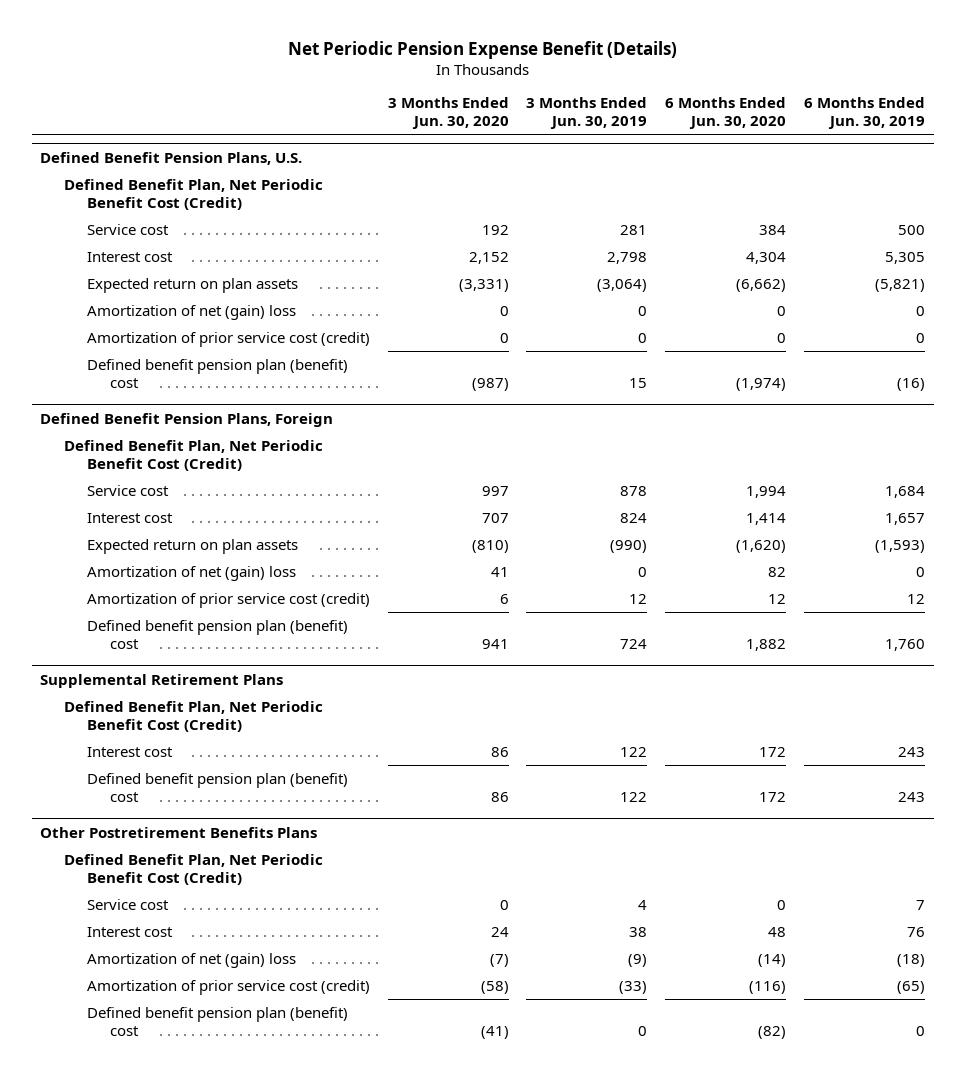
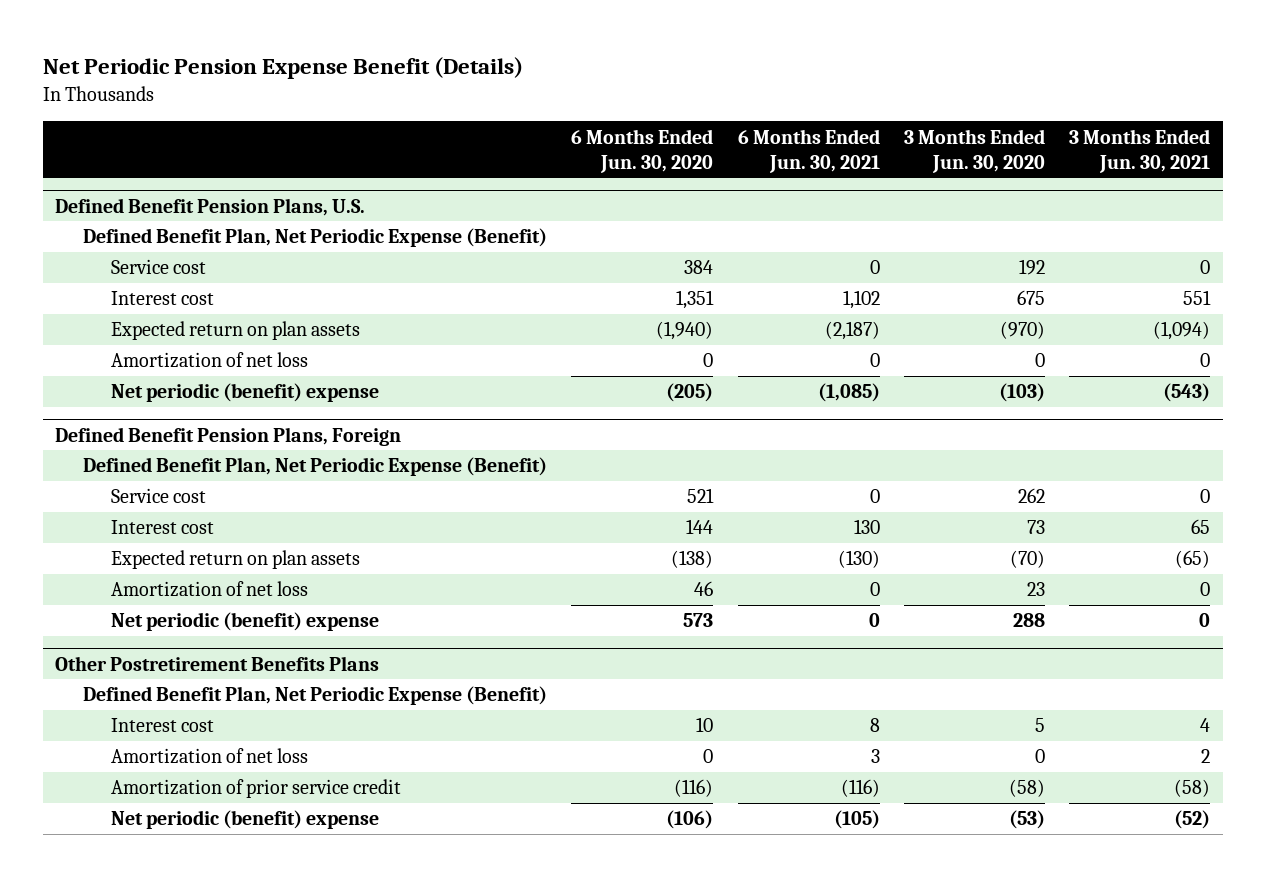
[526,97,648,129] 3 Months Ended Jun. 30, 2019 -> none
[804,97,926,129] 6 Months Ended Jun. 30, 2019 -> none
none -> [737,128,880,173] 6 Months Ended Jun. 30, 2021
none -> [1069,128,1211,173] 3 Months Ended Jun. 30, 2021
[63,178,323,210] Defined Benefit Plan, Net Periodic Benefit Cost (Credit) -> [83,228,548,248] Defined Benefit Plan, Net Periodic Expense (Benefit)
[86,331,370,347] Amortization of prior service cost (credit) -> none
[86,358,348,388] Defined benefit pension plan (benefit) cost -> none
[468,251,509,264] 2,152 -> [1017,290,1046,306] 675
[746,251,787,264] 4,304 -> [676,290,715,310] 1,351
[458,278,509,292] (3,331) -> [1000,321,1046,340] (970)
[736,278,787,292] (6,662) -> [656,321,714,341] (1,940)
[86,304,296,320] Amortization of net (gain) loss -> [111,352,309,369] Amortization of net loss
none -> [111,383,380,403] Net periodic (benefit) expense
[86,592,370,608] Amortization of prior service cost (credit) -> none
[86,619,348,649] Defined benefit pension plan (benefit) cost -> none
[40,673,284,688] Supplemental Retirement Plans -> none
[63,700,323,732] Defined Benefit Plan, Net Periodic Benefit Cost (Credit) -> none
[86,746,173,757] Interest cost -> none
[86,772,348,802] Defined benefit pension plan (benefit) cost -> none
[63,439,323,471] Defined Benefit Plan, Net Periodic Benefit Cost (Credit) -> [83,457,548,477] Defined Benefit Plan, Net Periodic Expense (Benefit)
[481,485,509,496] 997 -> [1018,488,1046,504] 262
[746,485,787,498] 1,994 -> [687,488,715,504] 521
[481,512,509,523] 707 -> [1027,520,1046,535] 73
[746,512,787,525] 1,414 -> [686,519,714,535] 144
[471,539,509,553] (810) -> [1010,550,1046,569] (70)
[736,539,787,553] (1,620) -> [671,550,714,569] (138)
[86,565,296,581] Amortization of net (gain) loss -> [111,581,309,598] Amortization of net loss
[490,566,509,577] 41 -> [1027,582,1046,597] 23
[768,566,787,577] 82 -> [694,581,714,597] 46
none -> [111,612,380,632] Net periodic (benefit) expense
[86,898,169,910] Service cost -> none
[86,1006,348,1036] Defined benefit pension plan (benefit) cost -> none
[63,853,323,885] Defined Benefit Plan, Net Periodic Benefit Cost (Credit) -> [83,686,548,706] Defined Benefit Plan, Net Periodic Expense (Benefit)
[490,926,509,937] 24 -> [1035,718,1046,733] 5
[768,926,787,937] 48 -> [696,717,714,733] 10
[86,952,296,968] Amortization of net (gain) loss -> [111,748,309,765] Amortization of net loss
[489,953,509,967] (7) -> [1035,749,1046,764] 0
[758,953,787,967] (14) -> [703,749,714,764] 0
[86,979,370,995] Amortization of prior service cost (credit) -> [111,779,402,799] Amortization of prior service credit
none -> [111,810,380,830] Net periodic (benefit) expense

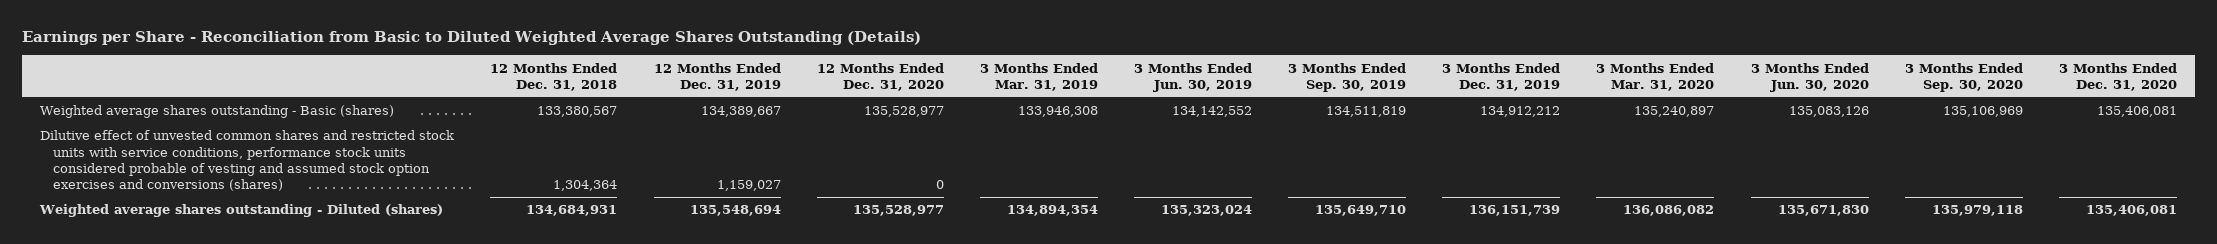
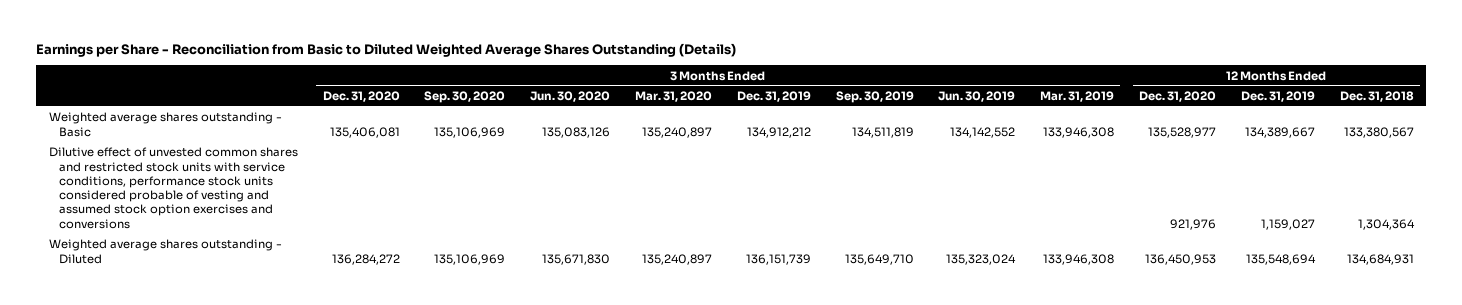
[40,105,395,119] Weighted average shares outstanding - Basic (shares) -> [48,112,282,137] Weighted average shares outstanding - Basic
[40,130,455,191] Dilutive effect of unvested common shares and restricted stock units with service conditions, performance stock units considered probable of vesting and assumed stock option exercises and conversions (shares) -> [48,147,298,229] Dilutive effect of unvested common shares and restricted stock units with service conditions, performance stock units considered probable of vesting and assumed stock option exercises and conversions
[935,179,944,189] 0 -> [1170,218,1217,230] 921,976
[39,204,444,218] Weighted average shares outstanding - Diluted (shares) -> [48,239,282,264] Weighted average shares outstanding - Diluted
[852,205,944,217] 135,528,977 -> [1145,253,1217,265] 136,450,953
[1006,205,1098,217] 134,894,354 -> [1043,253,1115,265] 133,946,308
[1623,205,1715,217] 136,086,082 -> [641,253,712,265] 135,240,897
[1931,205,2023,217] 135,979,118 -> [434,253,506,265] 135,106,969
[2085,205,2177,217] 135,406,081 -> [331,253,400,265] 136,284,272

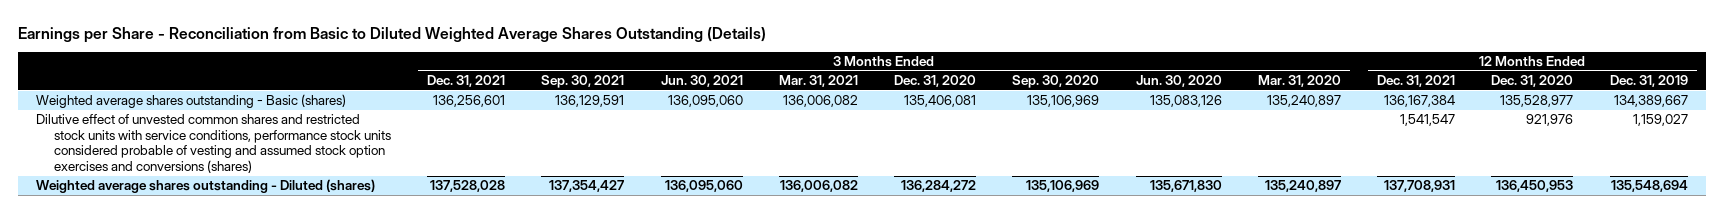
[736,90,811,102] Dec. 31, 2019 -> none
[835,90,914,103] Sep. 30, 2019 -> none
[938,90,1016,102] Jun. 30, 2019 -> none
[1040,90,1115,102] Mar. 31, 2019 -> none
[1339,90,1414,102] Dec. 31, 2018 -> none
none -> [427,75,506,88] Dec. 31, 2021
none -> [541,75,625,89] Sep. 30, 2021
none -> [660,75,743,88] Jun. 30, 2021
none -> [778,75,858,88] Mar. 31, 2021
none -> [1377,75,1456,88] Dec. 31, 2021
[48,112,282,137] Weighted average shares outstanding - Basic -> [36,94,347,109] Weighted average shares outstanding - Basic (shares)
[48,147,298,229] Dilutive effect of unvested common shares and restricted stock units with service conditions, performance stock units considered probable of vesting and assumed stock option exercises and conversions -> [36,114,391,174] Dilutive effect of unvested common shares and restricted stock units with service conditions, performance stock units considered probable of vesting and assumed stock option exercises and conversions (shares)
[48,239,282,264] Weighted average shares outstanding - Diluted -> [36,179,376,194] Weighted average shares outstanding - Diluted (shares)

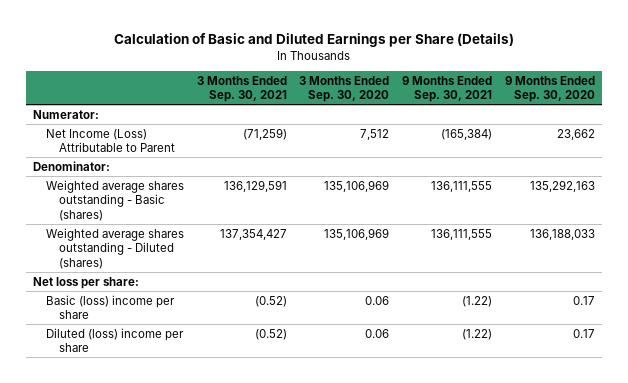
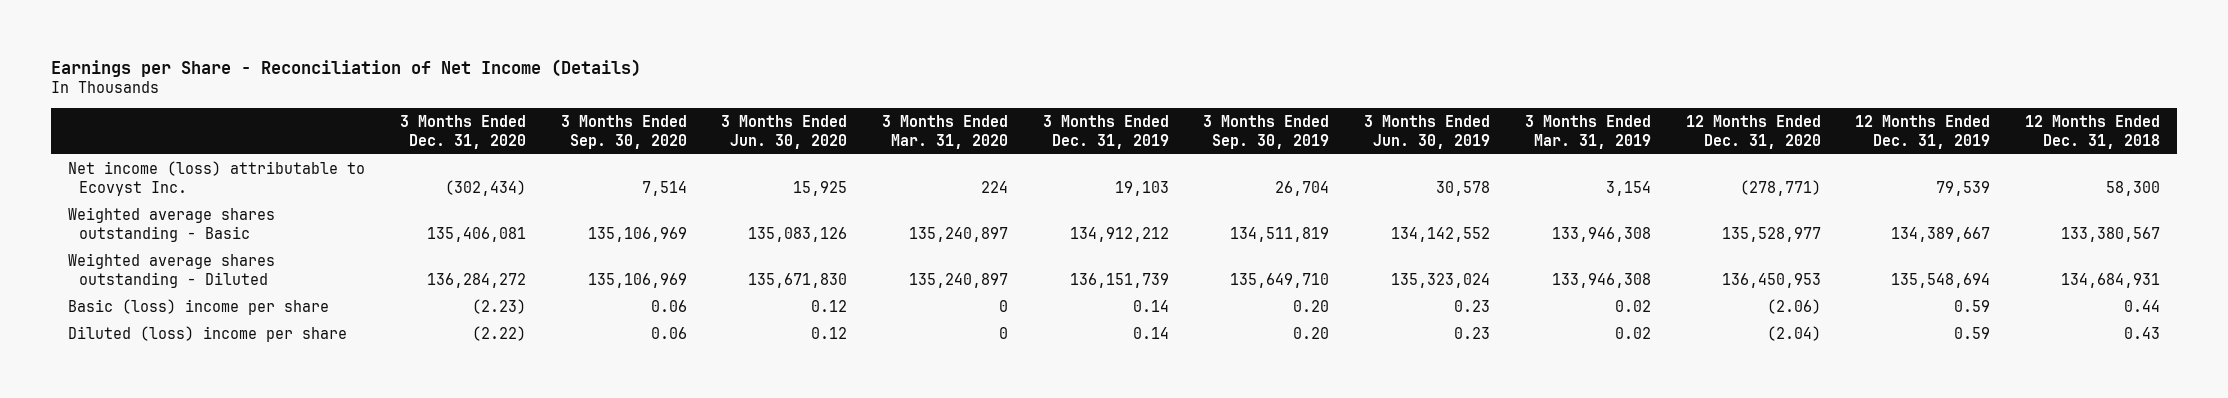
[113,33,514,48] Calculation of Basic and Diluted Earnings per Share (Details) -> [50,58,641,77] Earnings per Share - Reconciliation of Net Income (Details)
[196,75,287,103] 3 Months Ended Sep. 30, 2021 -> none
[402,75,493,103] 9 Months Ended Sep. 30, 2021 -> none
[505,75,596,103] 9 Months Ended Sep. 30, 2020 -> none
none -> [399,114,526,149] 3 Months Ended Dec. 31, 2020
none -> [721,114,848,149] 3 Months Ended Jun. 30, 2020
none -> [881,114,1008,149] 3 Months Ended Mar. 31, 2020
none -> [1042,114,1169,149] 3 Months Ended Dec. 31, 2019
none -> [1203,114,1330,149] 3 Months Ended Sep. 30, 2019
none -> [1364,114,1491,149] 3 Months Ended Jun. 30, 2019
none -> [1524,114,1651,149] 3 Months Ended Mar. 31, 2019
none -> [1685,114,1821,149] 12 Months Ended Dec. 31, 2020
none -> [1855,114,1991,149] 12 Months Ended Dec. 31, 2019
none -> [2025,114,2161,149] 12 Months Ended Dec. 31, 2018
[32,109,99,119] Numerator: -> none
[32,160,110,171] Denominator: -> none
[32,276,139,289] Net loss per share: -> none
[45,128,176,153] Net Income (Loss) Attributable to Parent -> [68,160,366,196] Net income (loss) attributable to Ecovyst Inc.
[360,128,390,140] 7,512 -> [641,180,687,196] 7,514
[45,179,184,221] Weighted average shares outstanding - Basic (shares) -> [68,206,276,242] Weighted average shares outstanding - Basic
[45,227,184,269] Weighted average shares outstanding - Diluted (shares) -> [68,252,276,288] Weighted average shares outstanding - Diluted

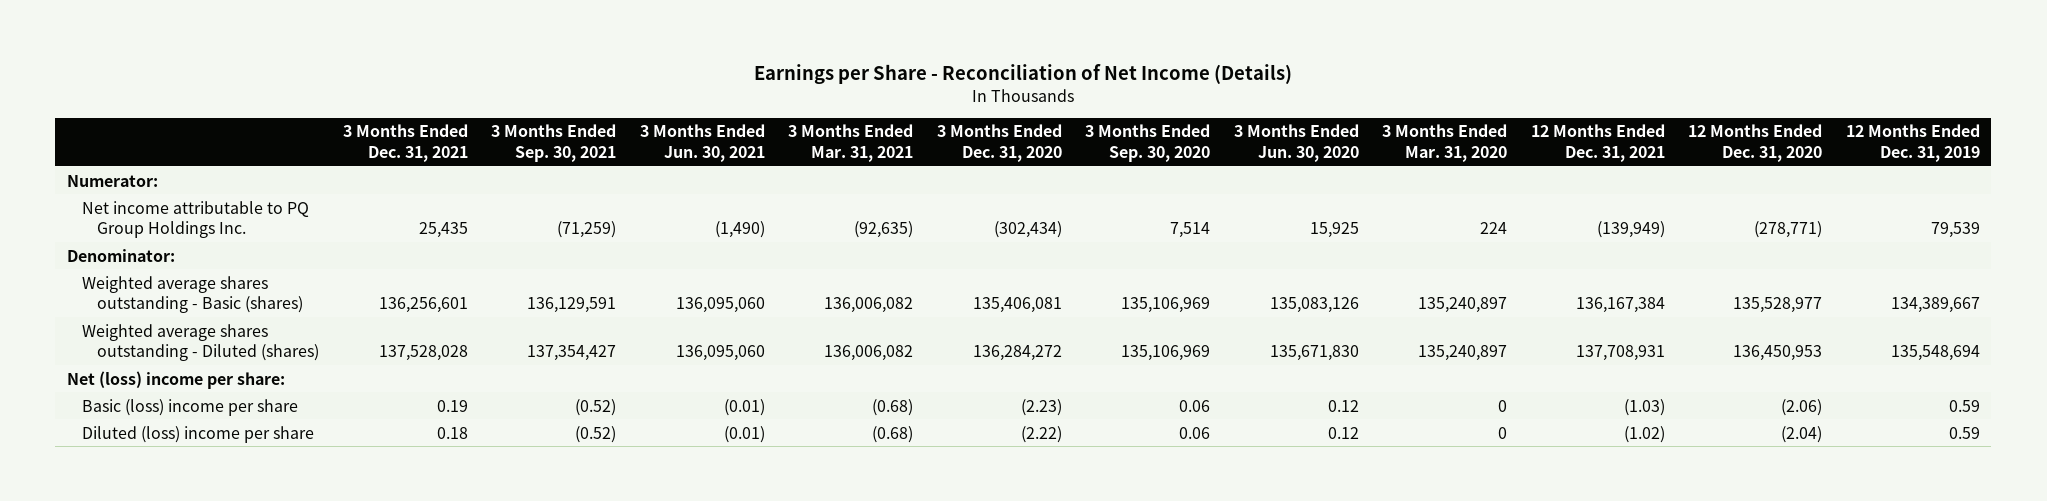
[1042,114,1169,149] 3 Months Ended Dec. 31, 2019 -> none
[1203,114,1330,149] 3 Months Ended Sep. 30, 2019 -> none
[1364,114,1491,149] 3 Months Ended Jun. 30, 2019 -> none
[1524,114,1651,149] 3 Months Ended Mar. 31, 2019 -> none
[2025,114,2161,149] 12 Months Ended Dec. 31, 2018 -> none
none -> [342,124,468,162] 3 Months Ended Dec. 31, 2021
none -> [491,124,617,162] 3 Months Ended Sep. 30, 2021
none -> [639,124,765,162] 3 Months Ended Jun. 30, 2021
none -> [788,124,914,162] 3 Months Ended Mar. 31, 2021
none -> [1530,124,1665,162] 12 Months Ended Dec. 31, 2021
none -> [66,174,158,187] Numerator:
[68,160,366,196] Net income (loss) attributable to Ecovyst Inc. -> [82,200,310,239] Net income attributable to PQ Group Holdings Inc.
none -> [66,248,175,262] Denominator:
[68,206,276,242] Weighted average shares outstanding - Basic -> [82,275,304,314] Weighted average shares outstanding - Basic (shares)
[68,252,276,288] Weighted average shares outstanding - Diluted -> [82,323,320,362] Weighted average shares outstanding - Diluted (shares)
none -> [66,370,285,389] Net (loss) income per share:

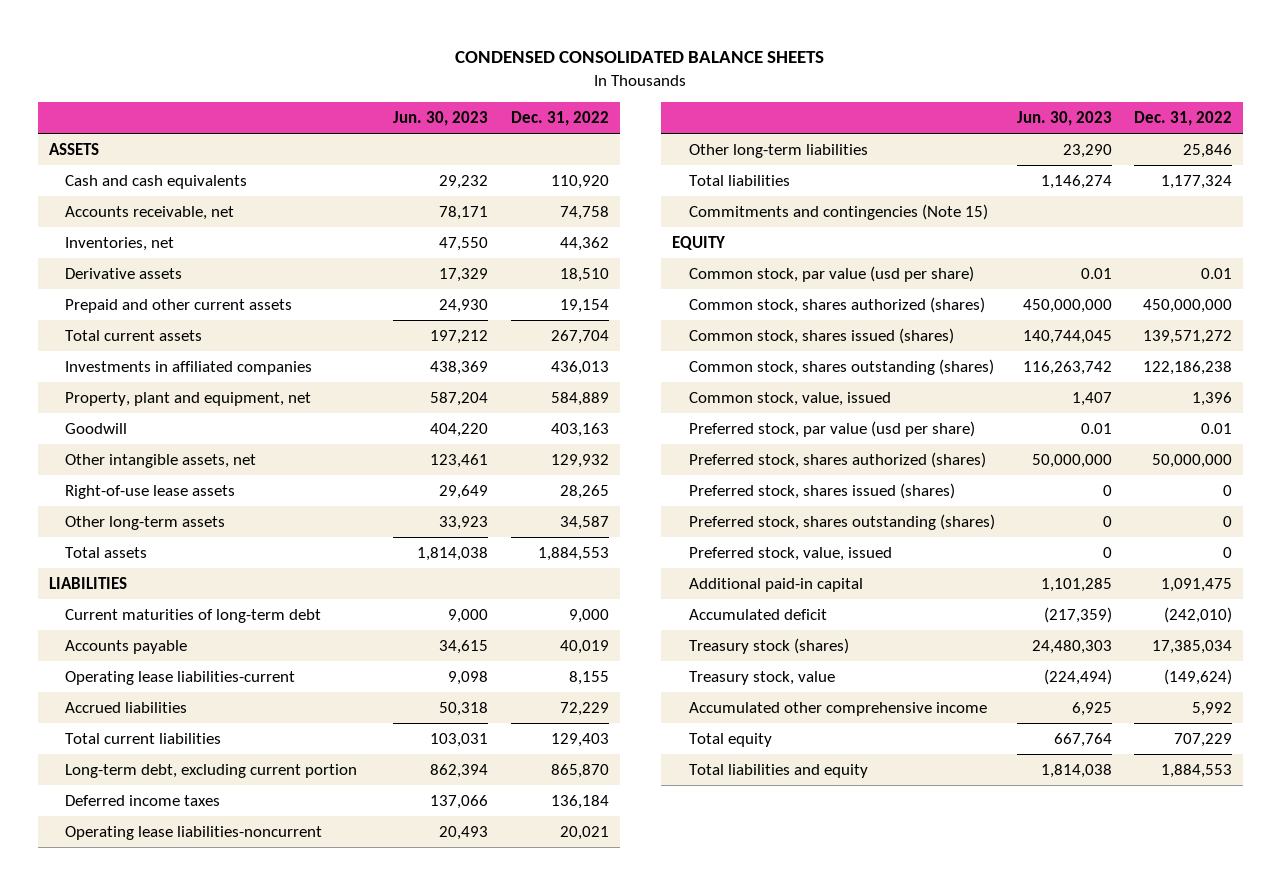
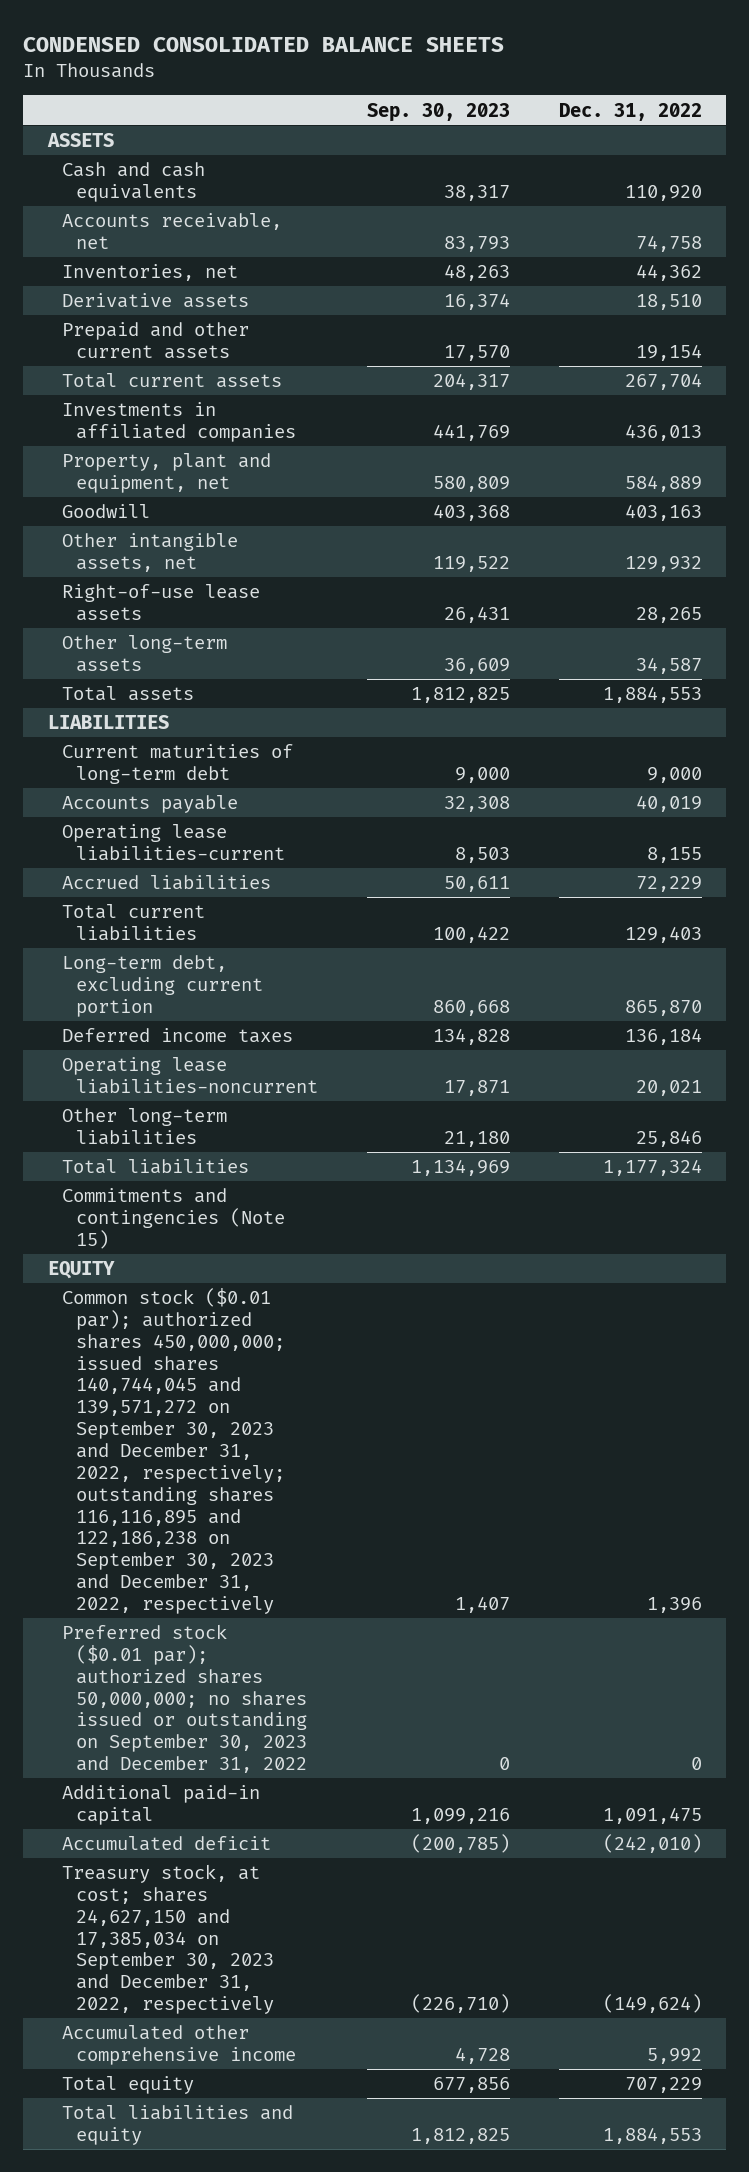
[393,110,489,126] Jun. 30, 2023 -> none
none -> [366,102,510,122] Sep. 30, 2023
[688,265,974,282] Common stock, par value (usd per share) -> none
[688,296,985,313] Common stock, shares authorized (shares) -> none
[688,327,954,344] Common stock, shares issued (shares) -> none
[688,358,994,375] Common stock, shares outstanding (shares) -> none
[688,420,975,437] Preferred stock, par value (usd per share) -> none
[688,451,986,468] Preferred stock, shares authorized (shares) -> none
[688,482,955,499] Preferred stock, shares issued (shares) -> none
[688,513,995,530] Preferred stock, shares outstanding (shares) -> none
[688,391,891,406] Common stock, value, issued -> [61,1288,285,1614] Common stock ($0.01 par); authorized shares 450,000,000; issued shares 140,744,045 and 139,571,272 on September 30, 2023 and December 31, 2022, respectively; outstanding shares 116,116,895 and 122,186,238 on September 30, 2023 and December 31, 2022, respectively
[688,546,892,561] Preferred stock, value, issued -> [61,1624,307,1774] Preferred stock ($0.01 par); authorized shares 50,000,000; no shares issued or outstanding on September 30, 2023 and December 31, 2022
[688,637,849,654] Treasury stock (shares) -> none
[688,670,835,685] Treasury stock, value -> [61,1864,274,2015] Treasury stock, at cost; shares 24,627,150 and 17,385,034 on September 30, 2023 and December 31, 2022, respectively

